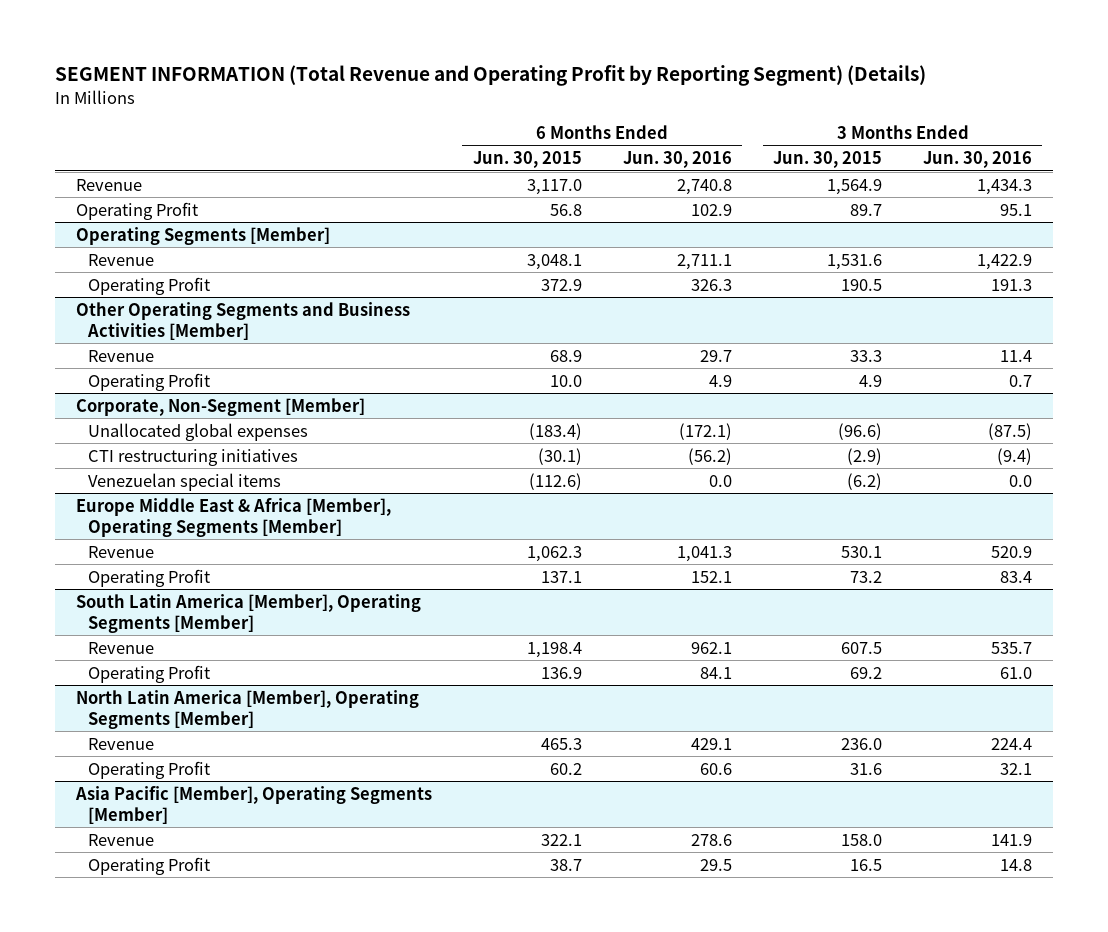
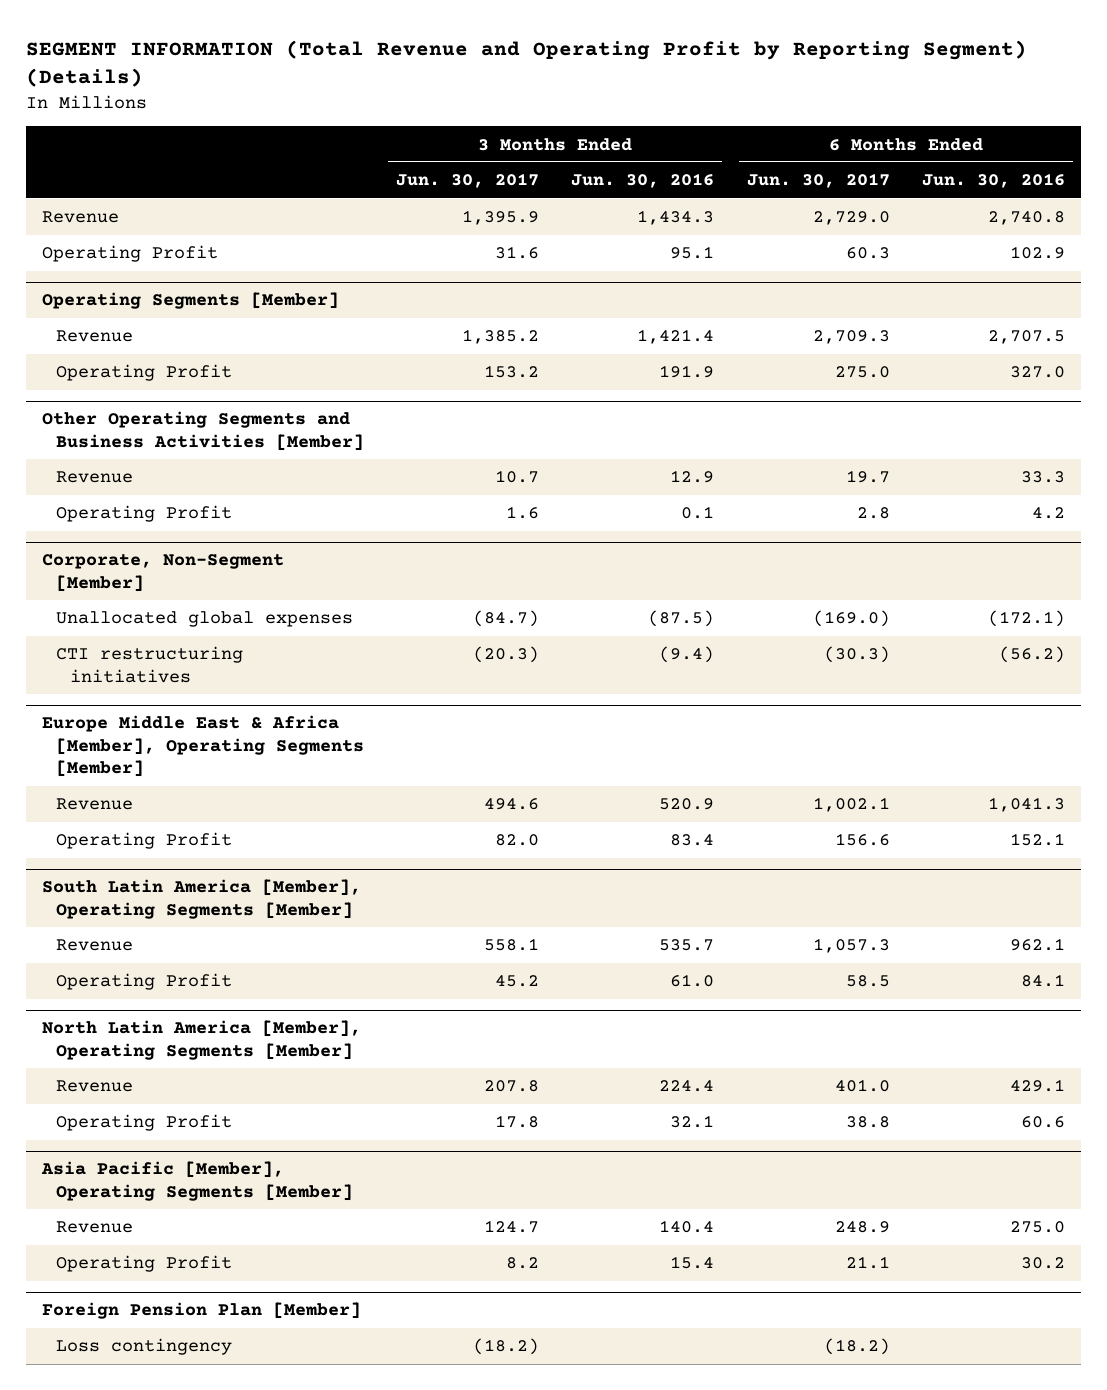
[472,151,582,169] Jun. 30, 2015 -> none
[773,151,883,169] Jun. 30, 2015 -> none
none -> [396,173,540,189] Jun. 30, 2017
none -> [746,173,890,189] Jun. 30, 2017
[676,253,732,270] 2,711.1 -> [987,330,1065,345] 2,707.5
[977,253,1033,270] 1,422.9 -> [637,329,715,345] 1,421.4
[690,278,732,291] 326.3 -> [1009,366,1065,379] 327.0
[991,278,1033,291] 191.3 -> [659,365,715,379] 191.9
[699,349,732,362] 29.7 -> [1020,471,1065,484] 33.3
[1000,349,1033,362] 11.4 -> [670,470,715,484] 12.9
[708,374,732,387] 4.9 -> [1031,507,1065,520] 4.2
[1009,374,1033,387] 0.7 -> [681,506,715,520] 0.1
[87,472,281,491] Venezuelan special items -> none
[690,833,732,846] 278.6 -> [1009,1221,1065,1234] 275.0
[991,833,1033,846] 141.9 -> [659,1220,715,1234] 140.4
[699,858,732,871] 29.5 -> [1020,1257,1065,1270] 30.2
[1000,858,1033,871] 14.8 -> [670,1256,715,1270] 15.4
none -> [42,1302,362,1320] Foreign Pension Plan [Member]
none -> [55,1338,232,1356] Loss contingency

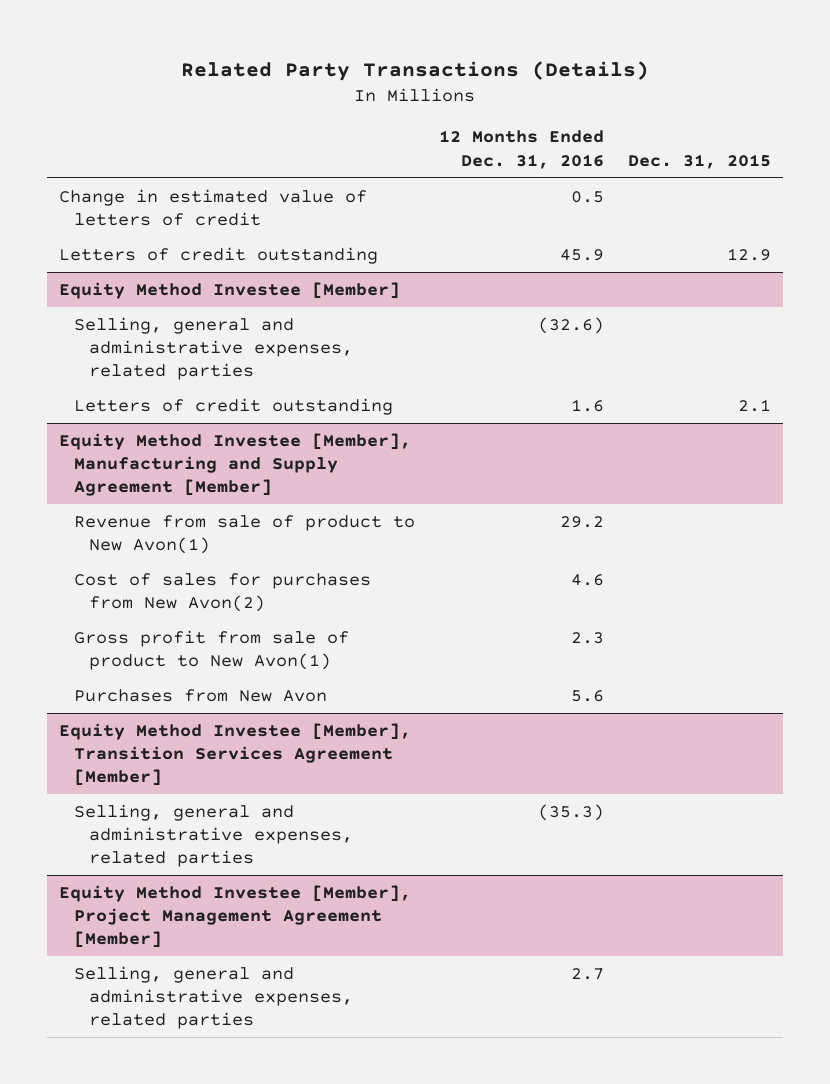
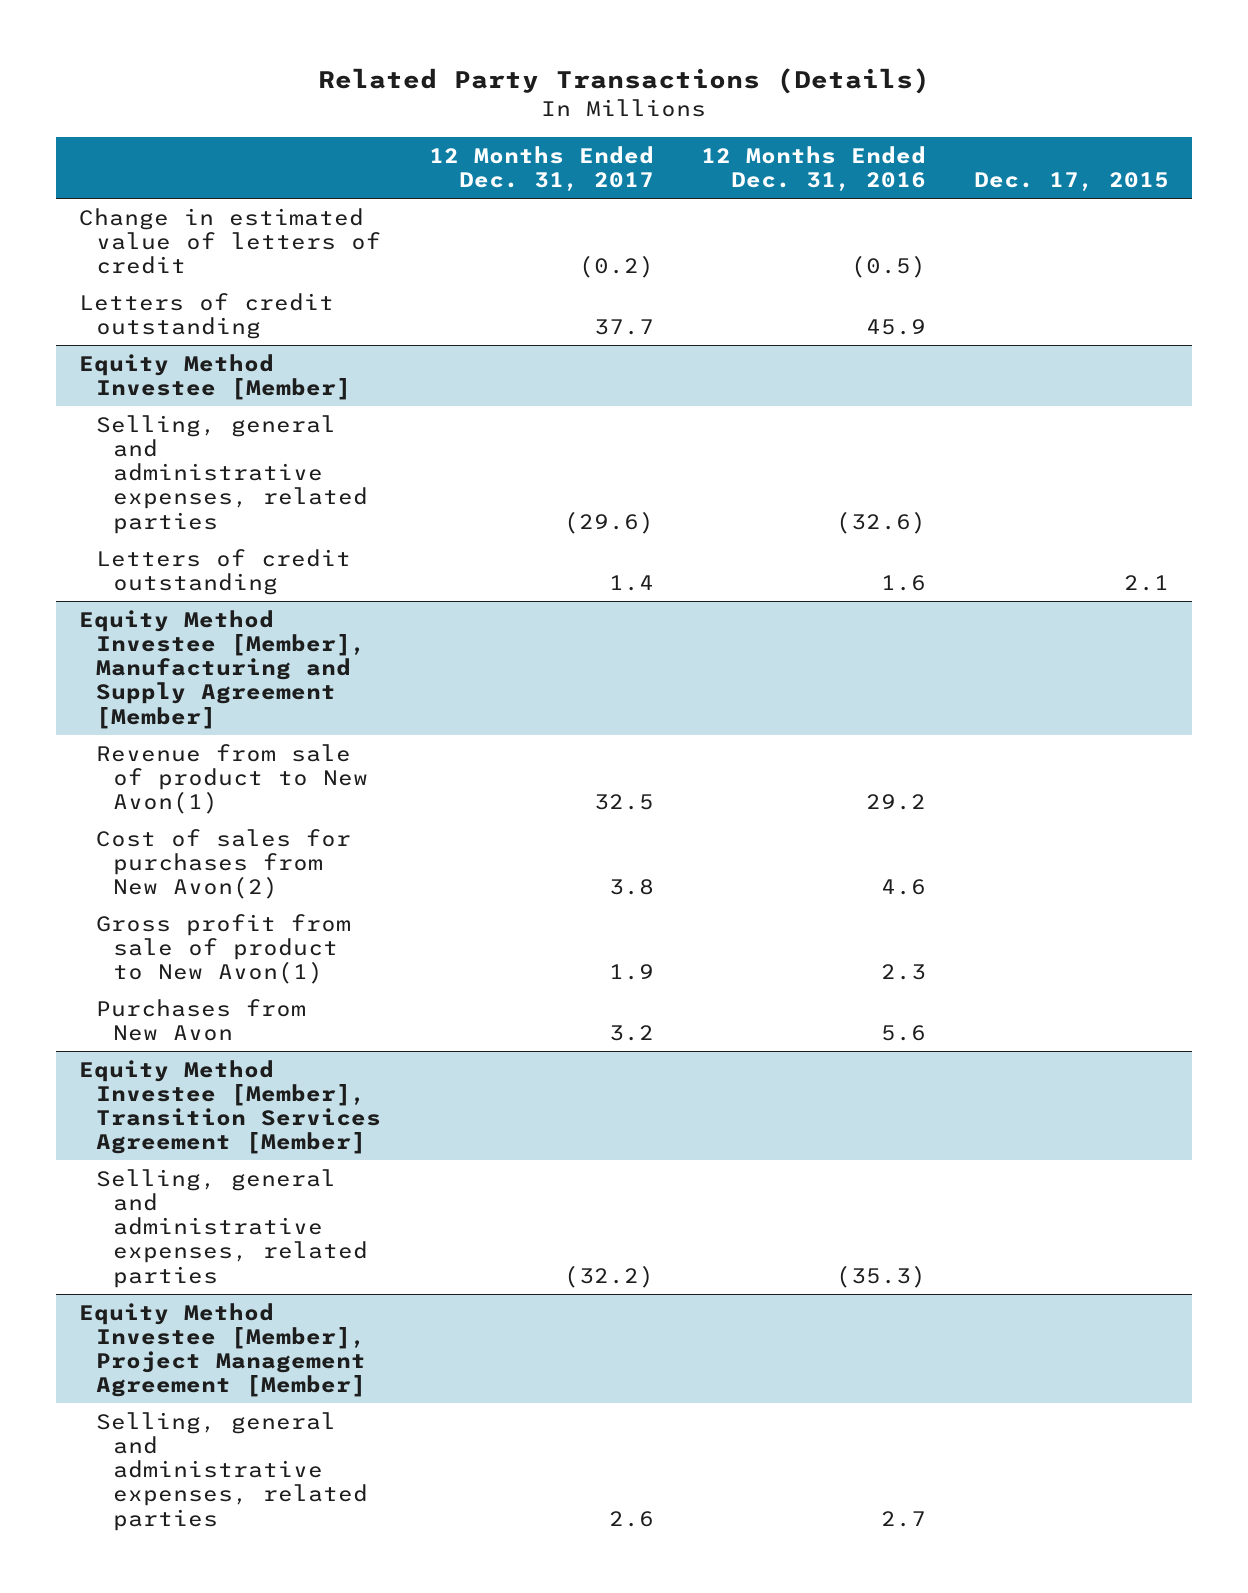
[627,153,771,169] Dec. 31, 2015 -> none
none -> [428,145,654,192] 12 Months Ended Dec. 31, 2017
none -> [973,172,1169,192] Dec. 17, 2015
[570,190,604,203] 0.5 -> [851,255,927,279] (0.5)

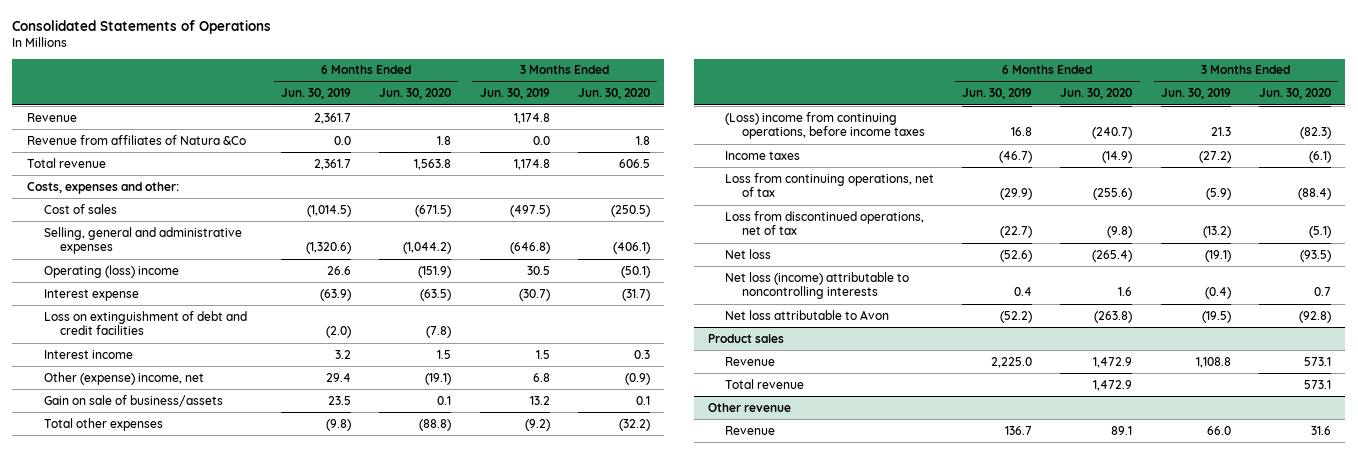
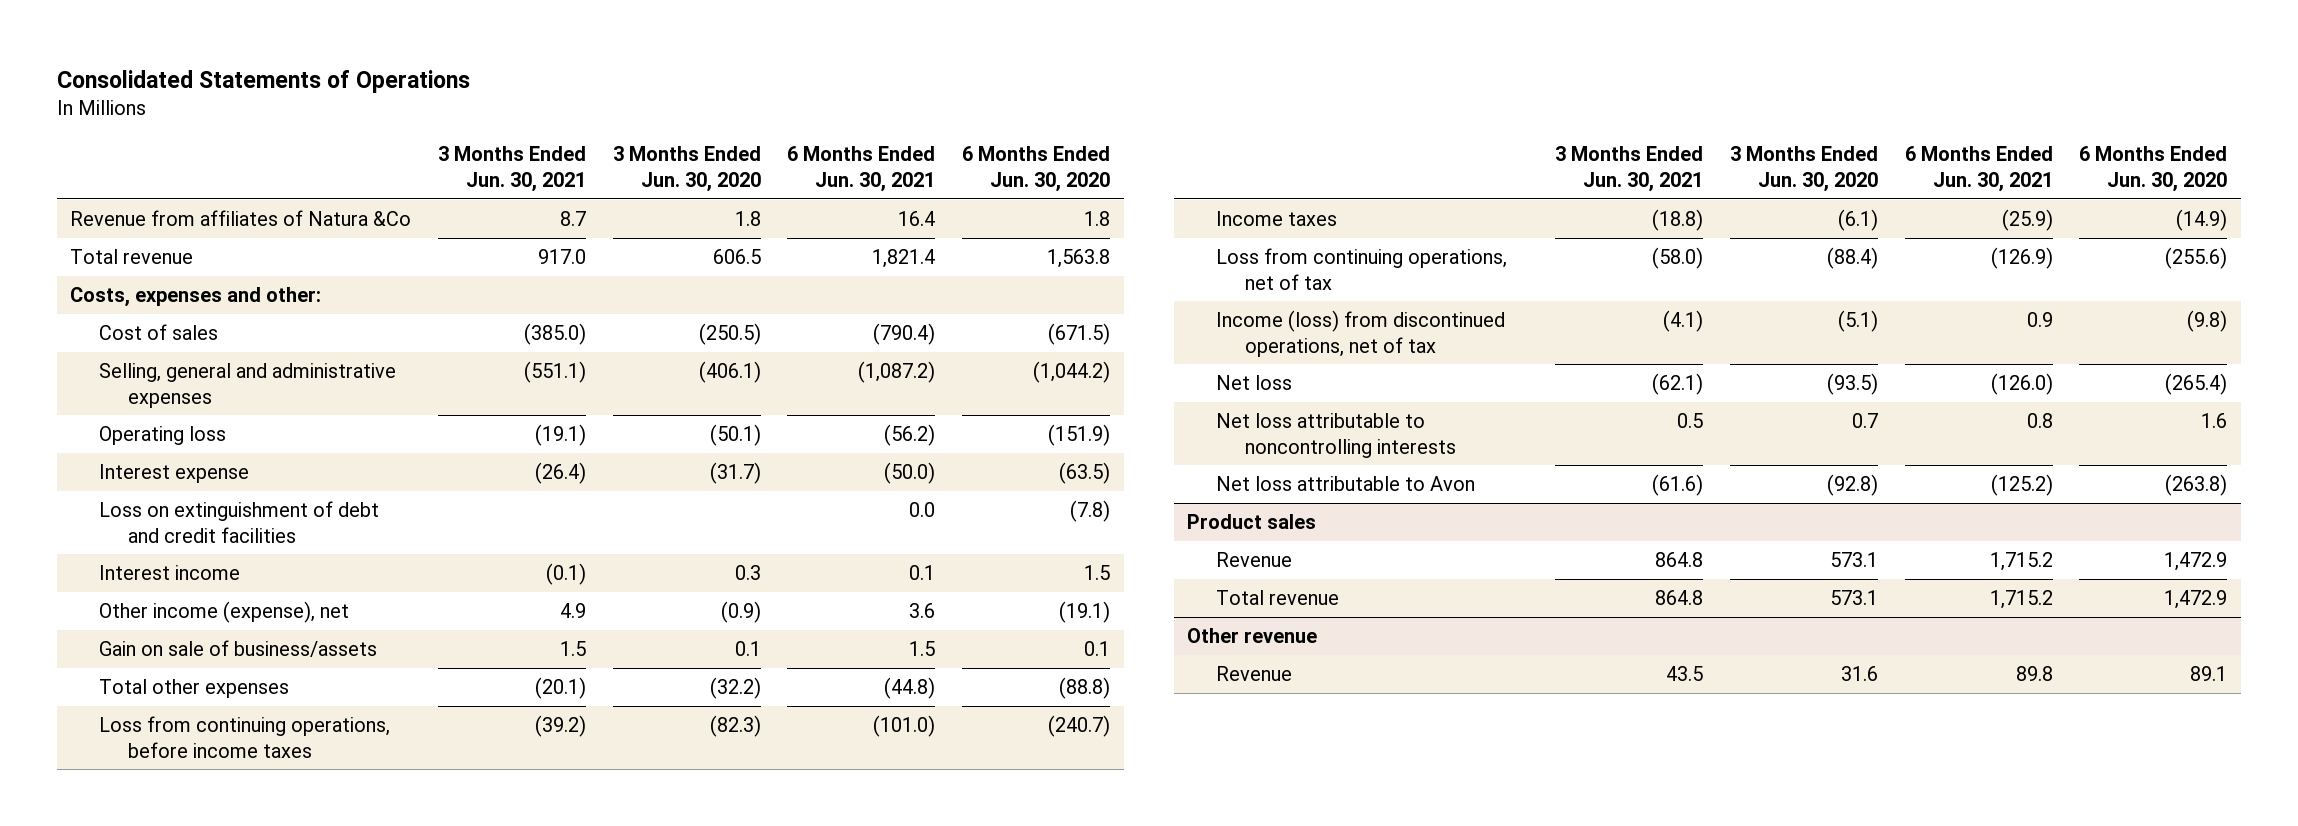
[280,88,351,100] Jun. 30, 2019 -> none
[479,88,550,100] Jun. 30, 2019 -> none
none -> [437,146,586,192] 3 Months Ended Jun. 30, 2021
none -> [787,146,936,192] 6 Months Ended Jun. 30, 2021
[26,112,77,122] Revenue -> none
[43,264,179,278] Operating (loss) income -> [99,426,227,446] Operating loss
[43,371,204,385] Other (expense) income, net -> [99,601,350,624] Other income (expense), net
[724,111,925,140] (Loss) income from continuing operations, before income taxes -> [99,716,391,758] Loss from continuing operations, before income taxes
[724,210,924,236] Loss from discontinued operations, net of tax -> [1216,310,1506,357] Income (loss) from discontinued operations, net of tax
[724,271,909,300] Net loss (income) attributable to noncontrolling interests -> [1216,413,1457,458] Net loss attributable to noncontrolling interests

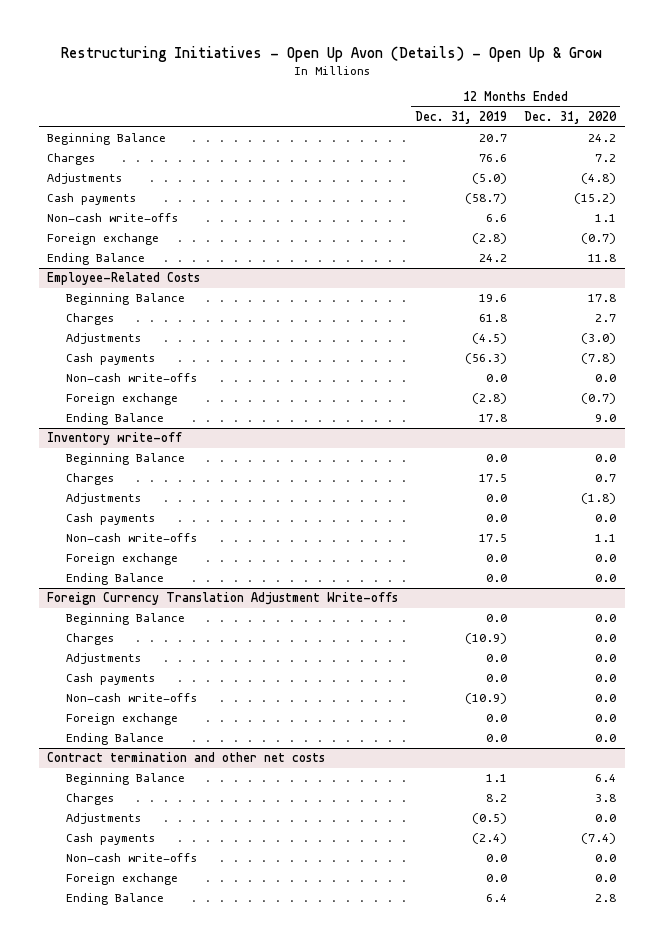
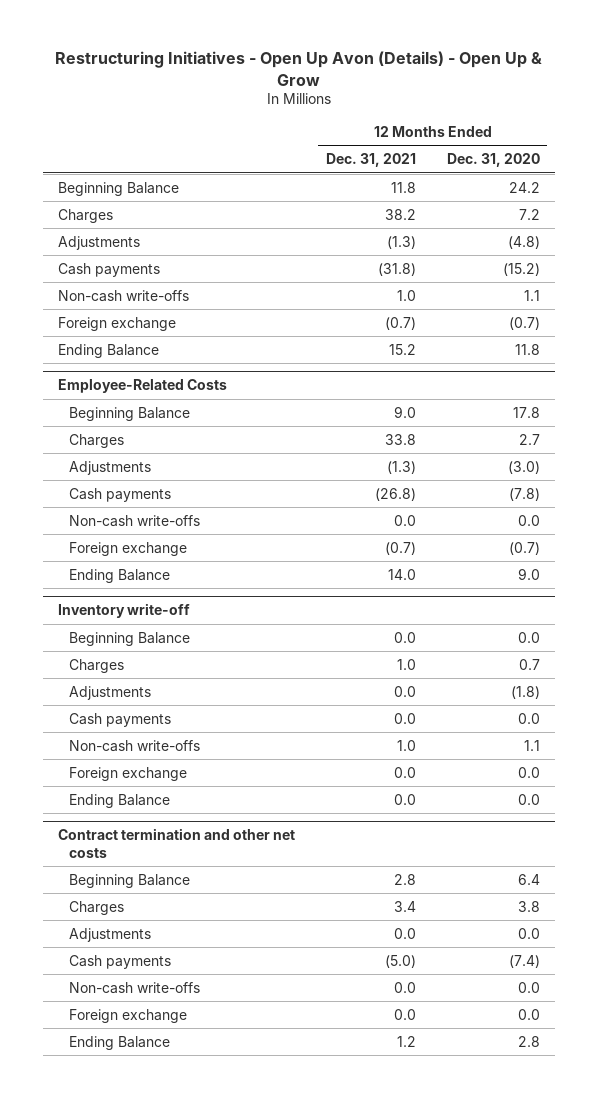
[415,110,508,124] Dec. 31, 2019 -> none
none -> [325,153,416,168] Dec. 31, 2021
[47,592,399,606] Foreign Currency Translation Adjustment Write-offs -> none
[65,613,185,626] Beginning Balance -> none
[65,633,114,646] Charges -> none
[65,653,141,665] Adjustments -> none
[65,673,155,686] Cash payments -> none
[65,693,197,703] Non-cash write-offs -> none
[65,713,178,726] Foreign exchange -> none
[65,733,164,746] Ending Balance -> none

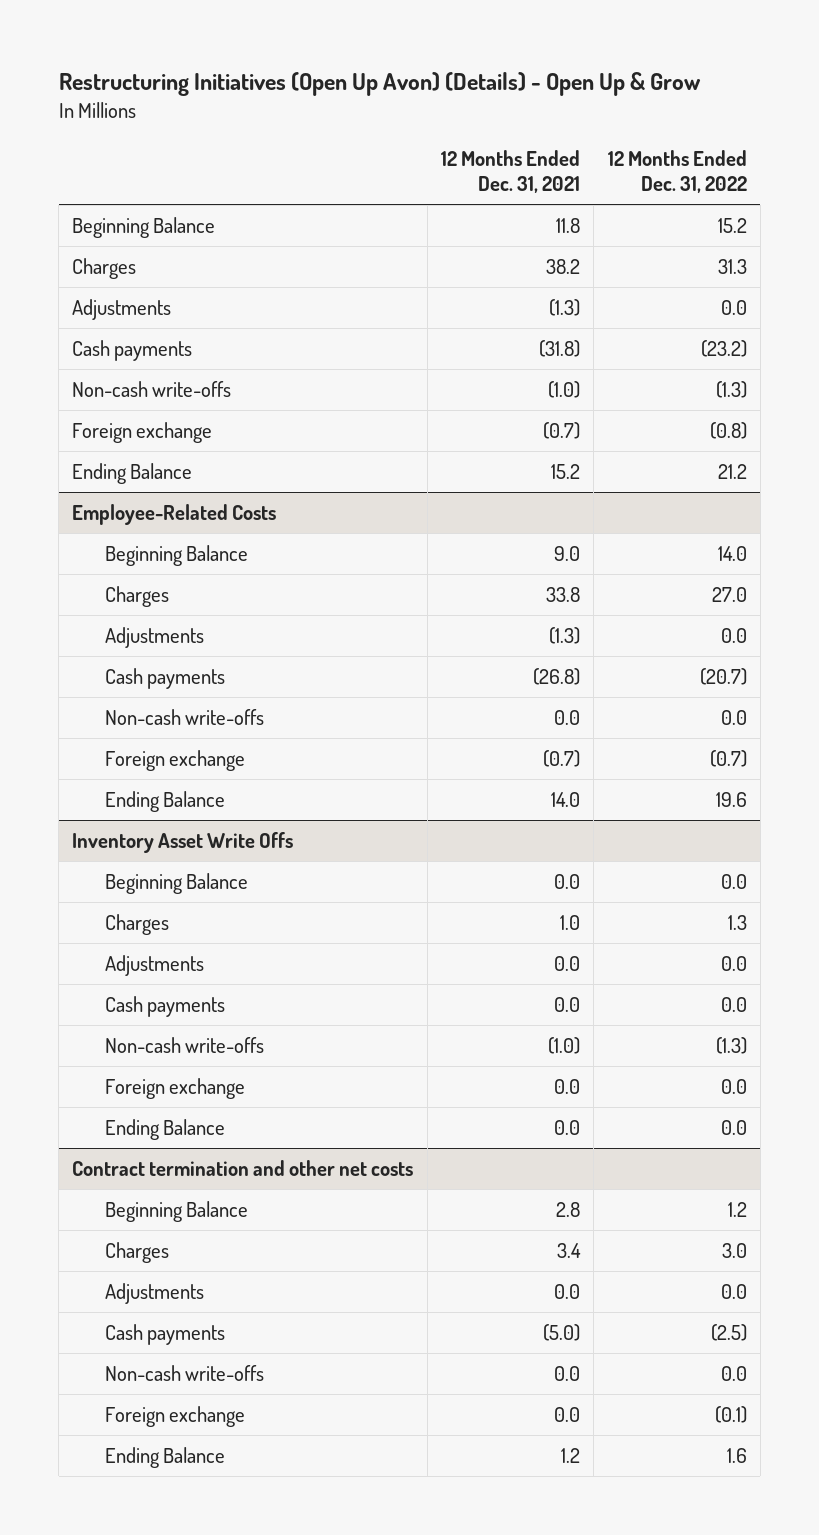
[54,51,542,86] Restructuring Initiatives - Open Up Avon (Details) - Open Up & Grow -> [58,72,701,97] Restructuring Initiatives (Open Up Avon) (Details) - Open Up & Grow
[446,153,540,168] Dec. 31, 2020 -> none
none -> [607,149,747,194] 12 Months Ended Dec. 31, 2022
[396,289,416,301] 1.0 -> [547,380,580,398] (1.0)
[57,603,190,619] Inventory write-off -> [72,831,294,853] Inventory Asset Write Offs
[396,739,416,751] 1.0 -> [547,1036,580,1054] (1.0)

